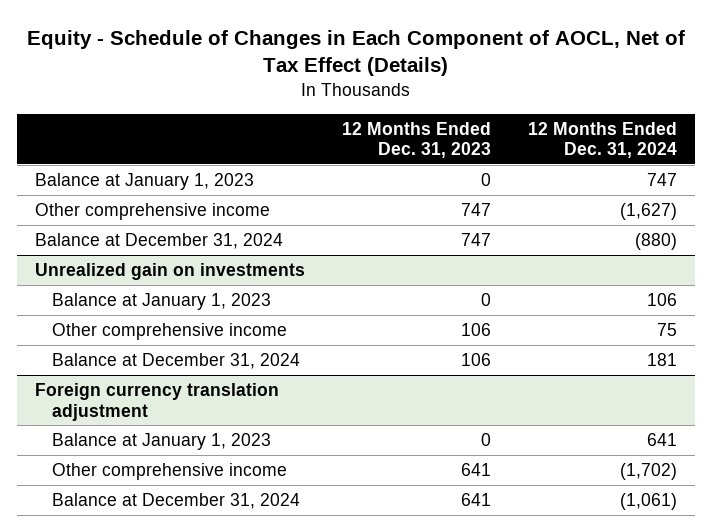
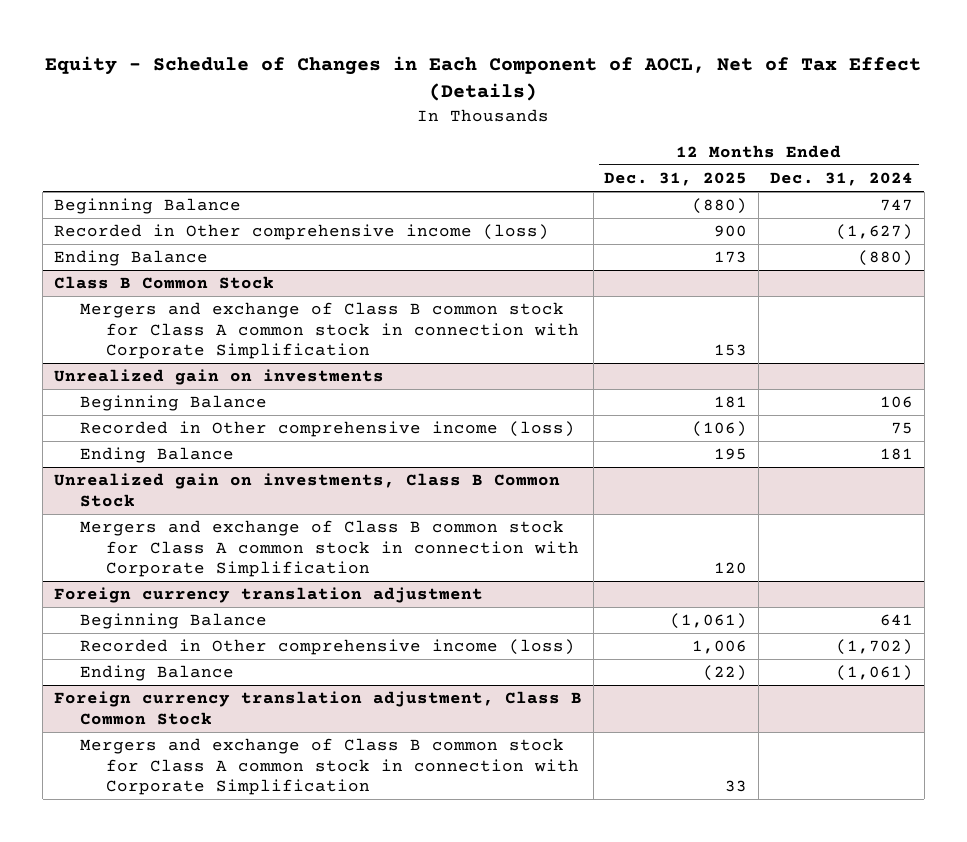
[342,121,492,159] 12 Months Ended Dec. 31, 2023 -> none
none -> [604,172,748,187] Dec. 31, 2025
[35,173,255,191] Balance at January 1, 2023 -> [53,198,241,215] Beginning Balance
[35,203,271,221] Other comprehensive income -> [53,224,549,241] Recorded in Other comprehensive income (loss)
[35,233,284,250] Balance at December 31, 2024 -> [53,250,208,267] Ending Balance
none -> [53,276,274,290] Class B Common Stock
none -> [80,302,580,360] Mergers and exchange of Class B common stock for Class A common stock in connection with Corporate Simplification
[52,293,272,311] Balance at January 1, 2023 -> [80,395,268,412] Beginning Balance
[52,323,288,341] Other comprehensive income -> [80,421,576,438] Recorded in Other comprehensive income (loss)
[52,353,301,370] Balance at December 31, 2024 -> [80,447,235,464] Ending Balance
none -> [53,473,560,507] Unrealized gain on investments, Class B Common Stock
none -> [80,520,580,578] Mergers and exchange of Class B common stock for Class A common stock in connection with Corporate Simplification
[52,433,272,451] Balance at January 1, 2023 -> [80,613,268,630] Beginning Balance
[52,463,288,481] Other comprehensive income -> [80,639,576,656] Recorded in Other comprehensive income (loss)
[52,493,301,510] Balance at December 31, 2024 -> [80,665,235,682] Ending Balance
none -> [53,691,582,725] Foreign currency translation adjustment, Class B Common Stock
none -> [80,738,580,796] Mergers and exchange of Class B common stock for Class A common stock in connection with Corporate Simplification

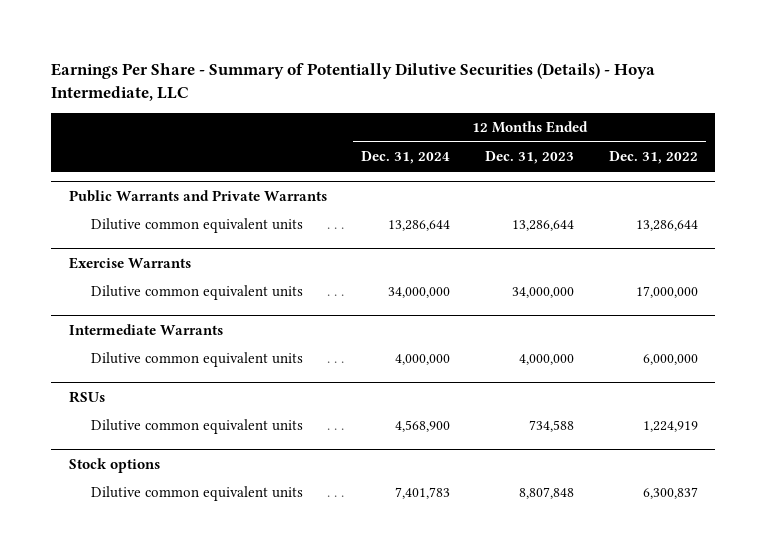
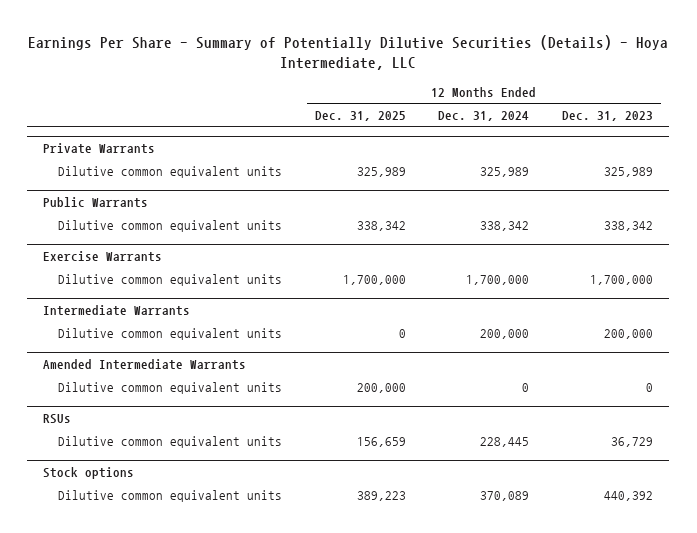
[608,151,698,165] Dec. 31, 2022 -> none
none -> [314,111,406,122] Dec. 31, 2025
[68,189,327,202] Public Warrants and Private Warrants -> [43,142,156,154] Private Warrants
[388,220,451,232] 13,286,644 -> [480,166,530,177] 325,989
[512,220,575,232] 13,286,644 -> [604,166,654,177] 325,989
none -> [43,196,149,208] Public Warrants
none -> [58,219,283,232] Dilutive common equivalent units
[388,287,451,299] 34,000,000 -> [466,274,530,285] 1,700,000
[512,287,575,299] 34,000,000 -> [590,274,654,285] 1,700,000
[395,354,451,366] 4,000,000 -> [480,328,530,339] 200,000
[519,354,575,366] 4,000,000 -> [604,328,654,339] 200,000
none -> [43,358,247,370] Amended Intermediate Warrants
none -> [58,381,283,394] Dilutive common equivalent units
[395,420,451,433] 4,568,900 -> [480,436,530,447] 228,445
[529,420,575,433] 734,588 -> [611,436,654,447] 36,729
[395,487,451,500] 7,401,783 -> [480,490,530,501] 370,089
[519,487,575,500] 8,807,848 -> [604,490,654,501] 440,392

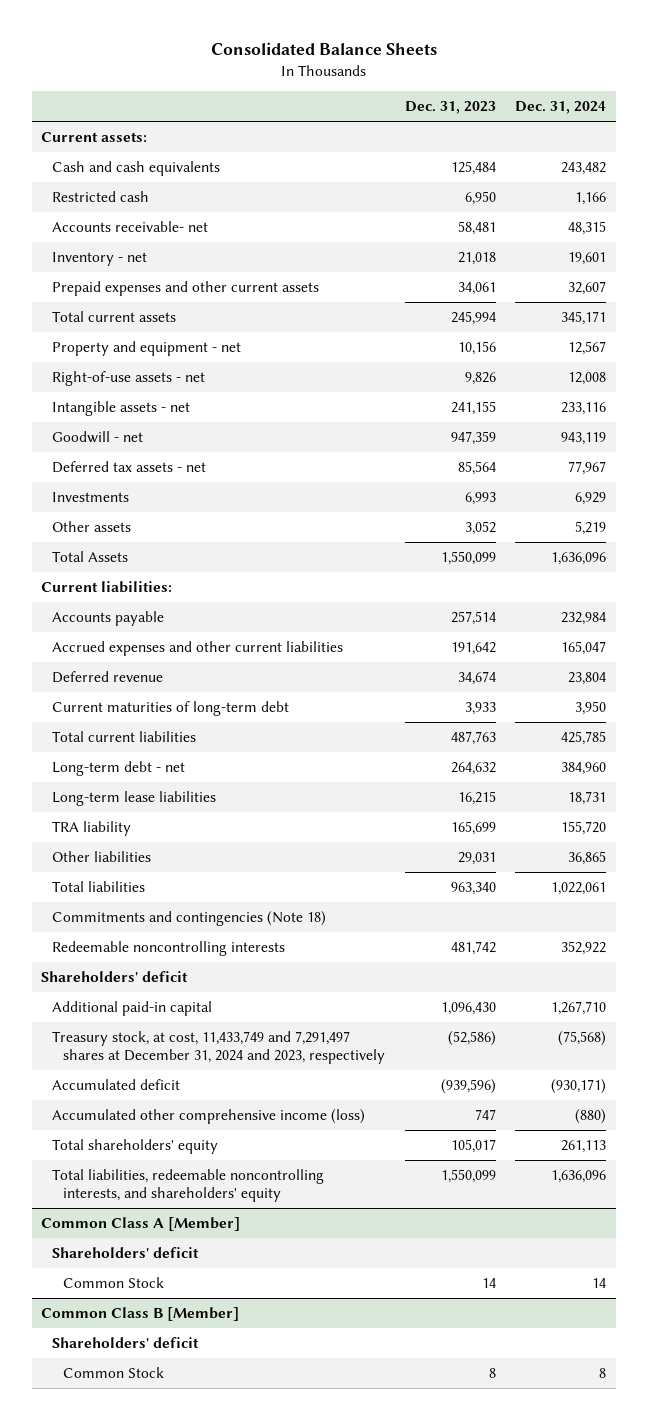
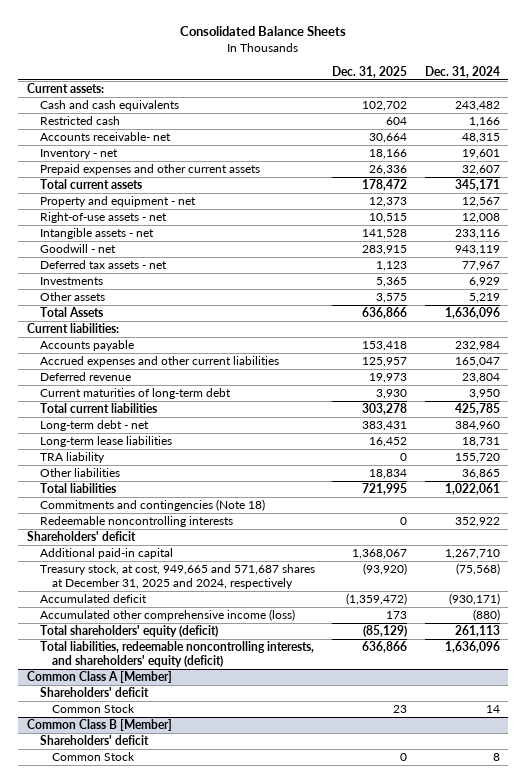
[404,101,496,115] Dec. 31, 2023 -> none
none -> [332,65,408,78] Dec. 31, 2025
[52,1030,386,1064] Treasury stock, at cost, 11,433,749 and 7,291,497 shares at December 31, 2024 and 2023, respectively -> [39,564,315,589] Treasury stock, at cost, 949,665 and 571,687 shares at December 31, 2025 and 2024, respectively
[52,1138,219,1154] Total shareholders' equity -> [39,625,218,638] Total shareholders' equity (deficit)
[52,1168,325,1202] Total liabilities, redeemable noncontrolling interests, and shareholders' equity -> [39,641,314,667] Total liabilities, redeemable noncontrolling interests, and shareholders' equity (deficit)

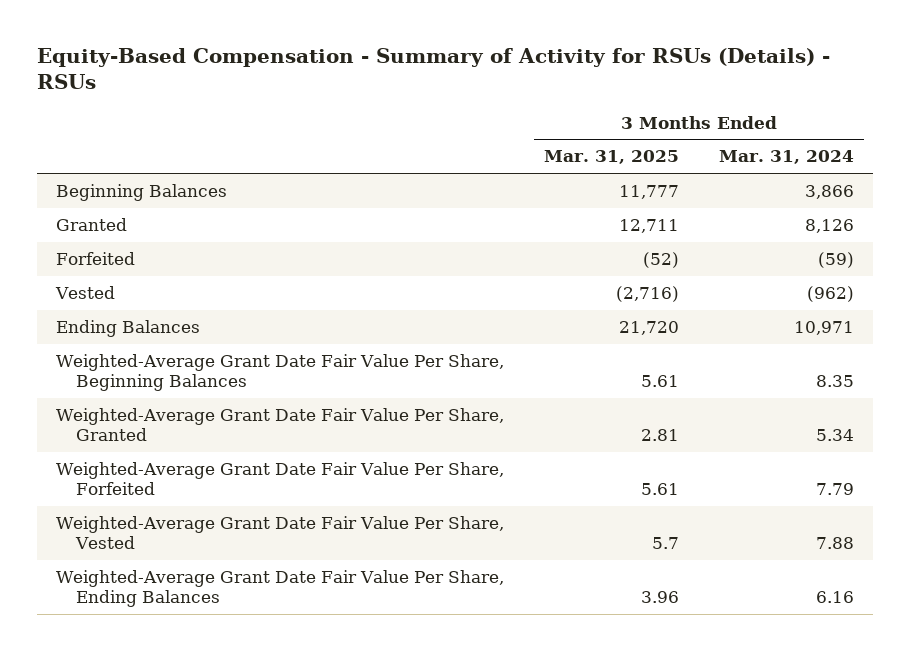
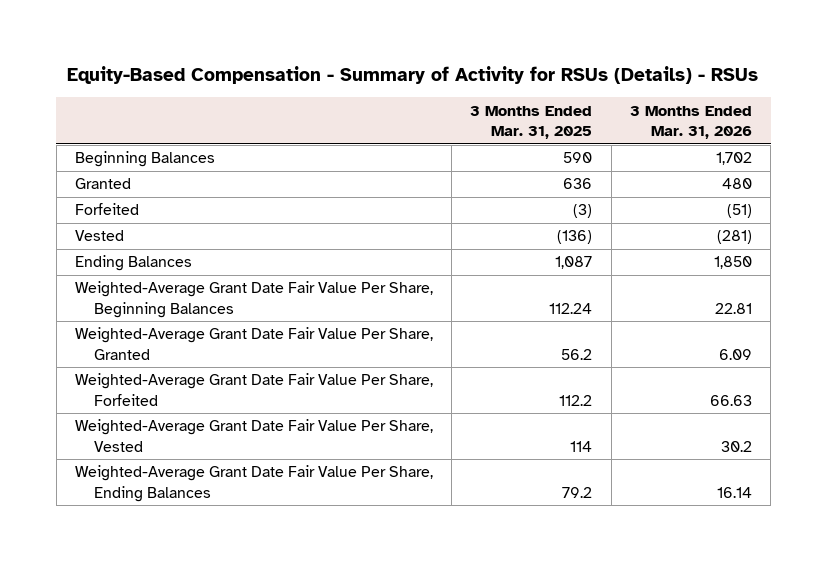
[718,150,854,165] Mar. 31, 2024 -> none
none -> [629,105,752,140] 3 Months Ended Mar. 31, 2026
[618,184,679,199] 11,777 -> [563,152,593,164] 590
[618,218,679,233] 12,711 -> [563,178,593,190] 636
[642,251,679,268] (52) -> [573,204,593,219] (3)
[615,285,679,302] (2,716) -> [557,230,593,245] (136)
[618,320,679,335] 21,720 -> [555,256,593,270] 1,087
[640,375,679,388] 5.61 -> [549,302,593,314] 112.24
[640,429,679,442] 2.81 -> [561,348,593,360] 56.2
[640,483,679,496] 5.61 -> [559,394,593,406] 112.2
[651,537,679,550] 5.7 -> [570,440,593,452] 114
[640,591,679,604] 3.96 -> [562,486,593,498] 79.2

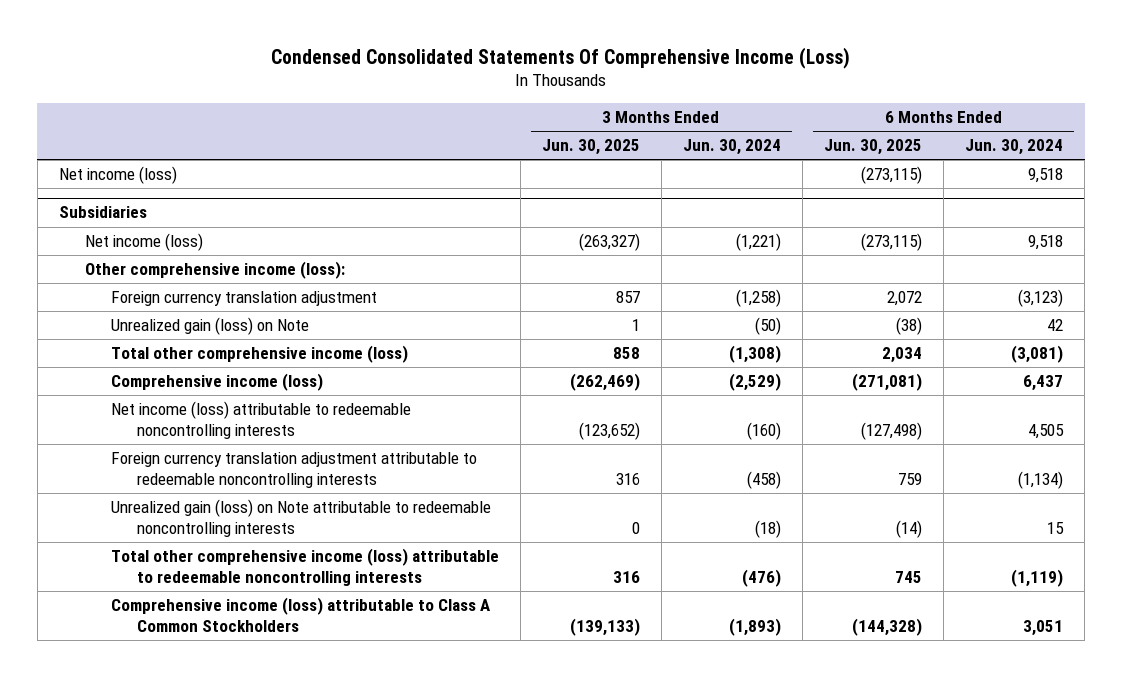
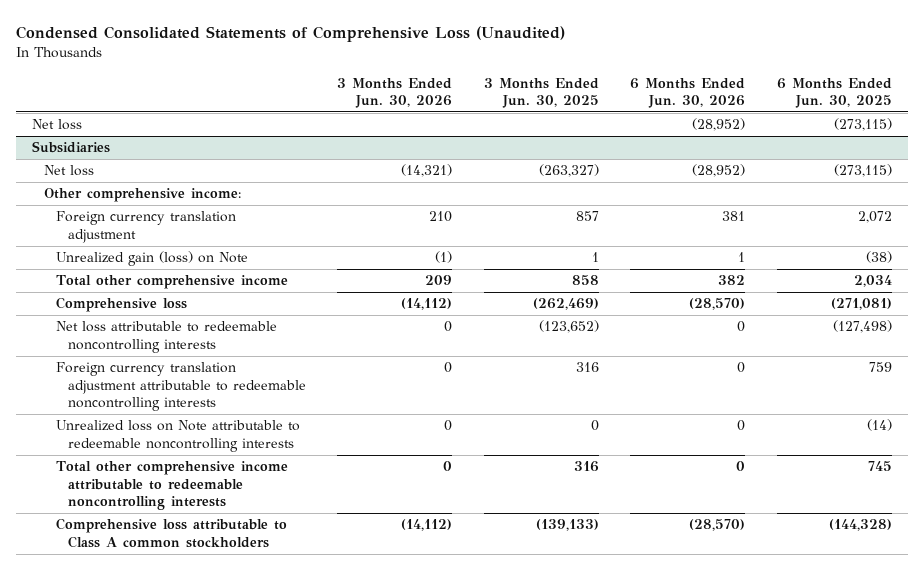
[271,46,851,69] Condensed Consolidated Statements Of Comprehensive Income (Loss) -> [16,26,566,43] Condensed Consolidated Statements of Comprehensive Loss (Unaudited)
[682,139,781,156] Jun. 30, 2024 -> none
[965,139,1064,156] Jun. 30, 2024 -> none
none -> [337,77,453,109] 3 Months Ended Jun. 30, 2026
none -> [630,77,746,109] 6 Months Ended Jun. 30, 2026
[58,165,177,184] Net income (loss) -> [32,119,83,131] Net loss
[84,232,203,251] Net income (loss) -> [43,165,94,177] Net loss
[84,260,345,279] Other comprehensive income (loss): -> [43,188,241,203] Other comprehensive income:
[110,344,408,363] Total other comprehensive income (loss) -> [55,275,288,290] Total other comprehensive income
[110,372,323,391] Comprehensive income (loss) -> [55,297,187,313] Comprehensive loss
[110,400,411,439] Net income (loss) attributable to redeemable noncontrolling interests -> [55,321,277,353] Net loss attributable to redeemable noncontrolling interests
[110,498,491,537] Unrealized gain (loss) on Note attributable to redeemable noncontrolling interests -> [55,420,300,452] Unrealized loss on Note attributable to redeemable noncontrolling interests
[110,547,499,586] Total other comprehensive income (loss) attributable to redeemable noncontrolling interests -> [55,461,288,511] Total other comprehensive income attributable to redeemable noncontrolling interests
[110,596,490,632] Comprehensive income (loss) attributable to Class A Common Stockholders -> [55,518,287,548] Comprehensive loss attributable to Class A common stockholders

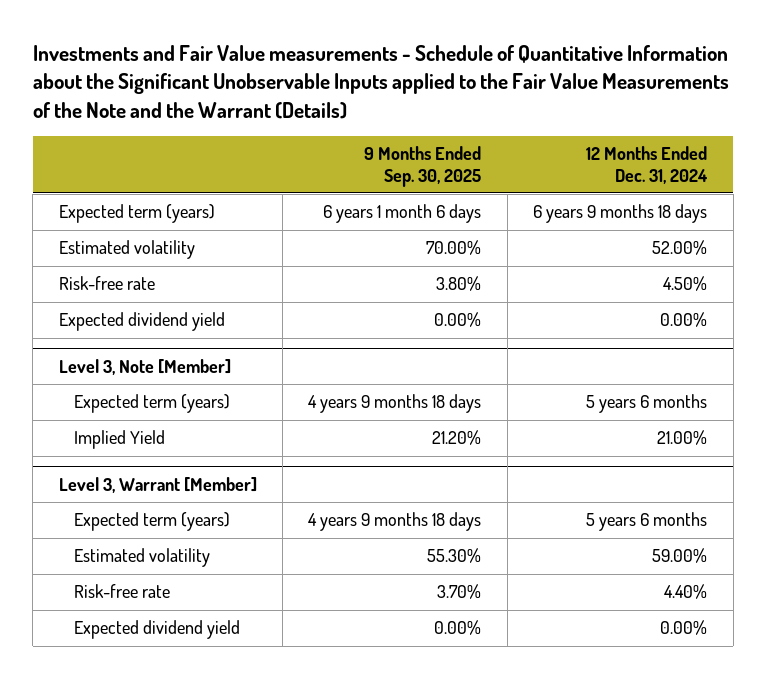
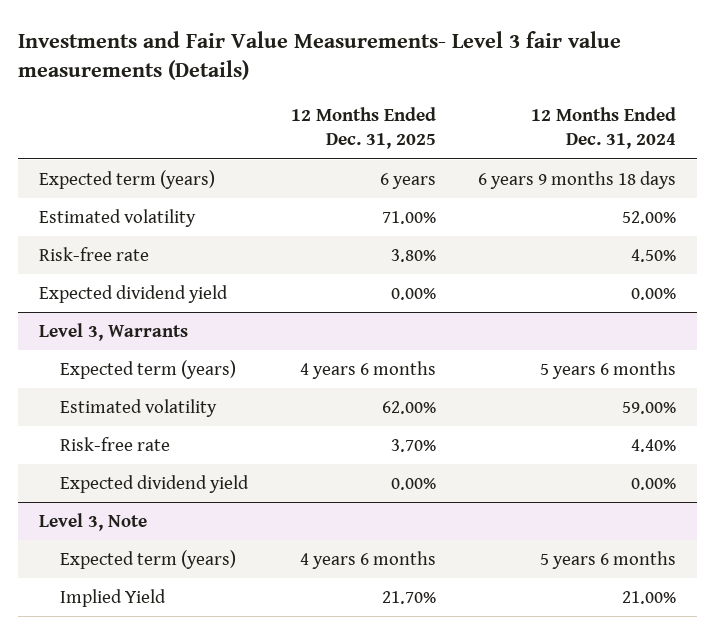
[32,45,729,119] Investments and Fair Value measurements - Schedule of Quantitative Information about the Significant Unobservable Inputs applied to the Fair Value Measurements of the Note and the Warrant (Details) -> [18,30,622,81] Investments and Fair Value Measurements- Level 3 fair value measurements (Details)
[364,146,482,187] 9 Months Ended Sep. 30, 2025 -> none
none -> [290,107,436,150] 12 Months Ended Dec. 31, 2025
[58,359,231,376] Level 3, Note [Member] -> none
[73,394,230,414] Expected term (years) -> none
[73,430,165,450] Implied Yield -> none
[58,477,257,494] Level 3, Warrant [Member] -> [39,323,189,342] Level 3, Warrants
none -> [39,513,148,532] Level 3, Note
none -> [60,550,237,570] Expected term (years)
none -> [60,589,167,608] Implied Yield

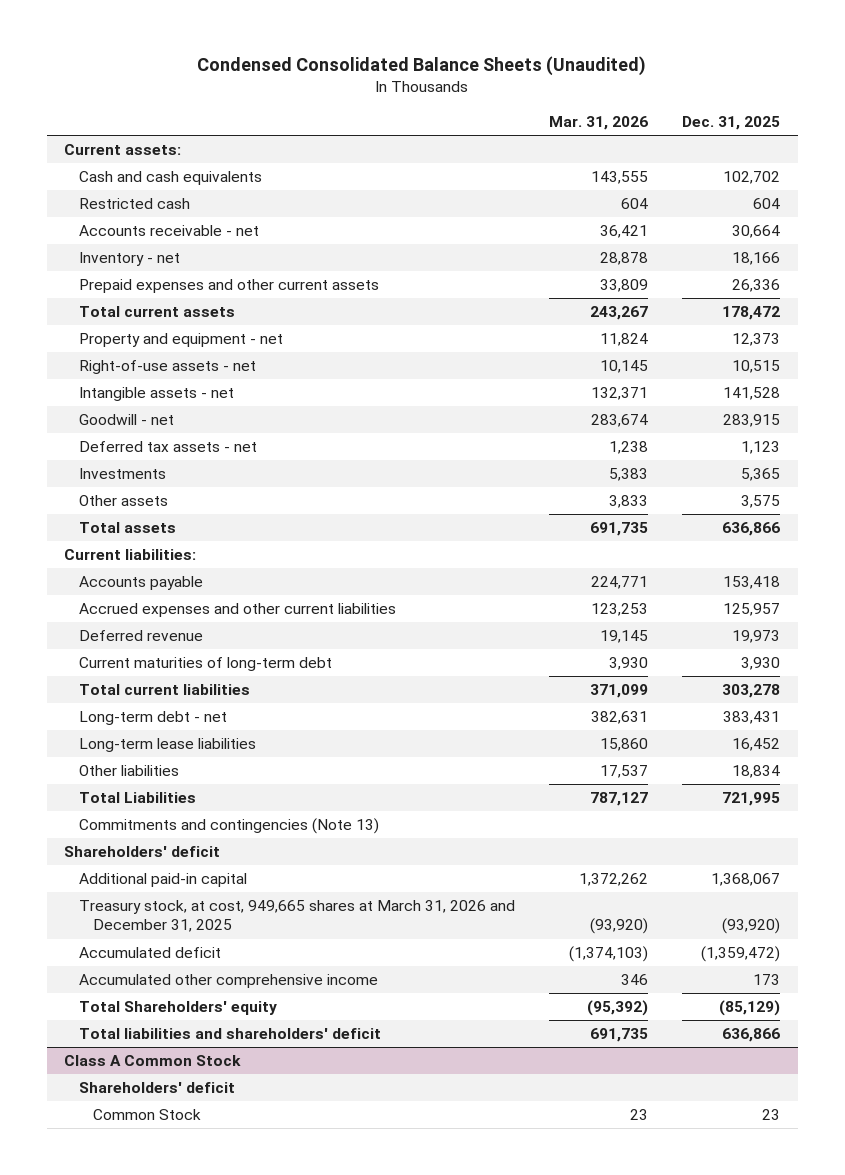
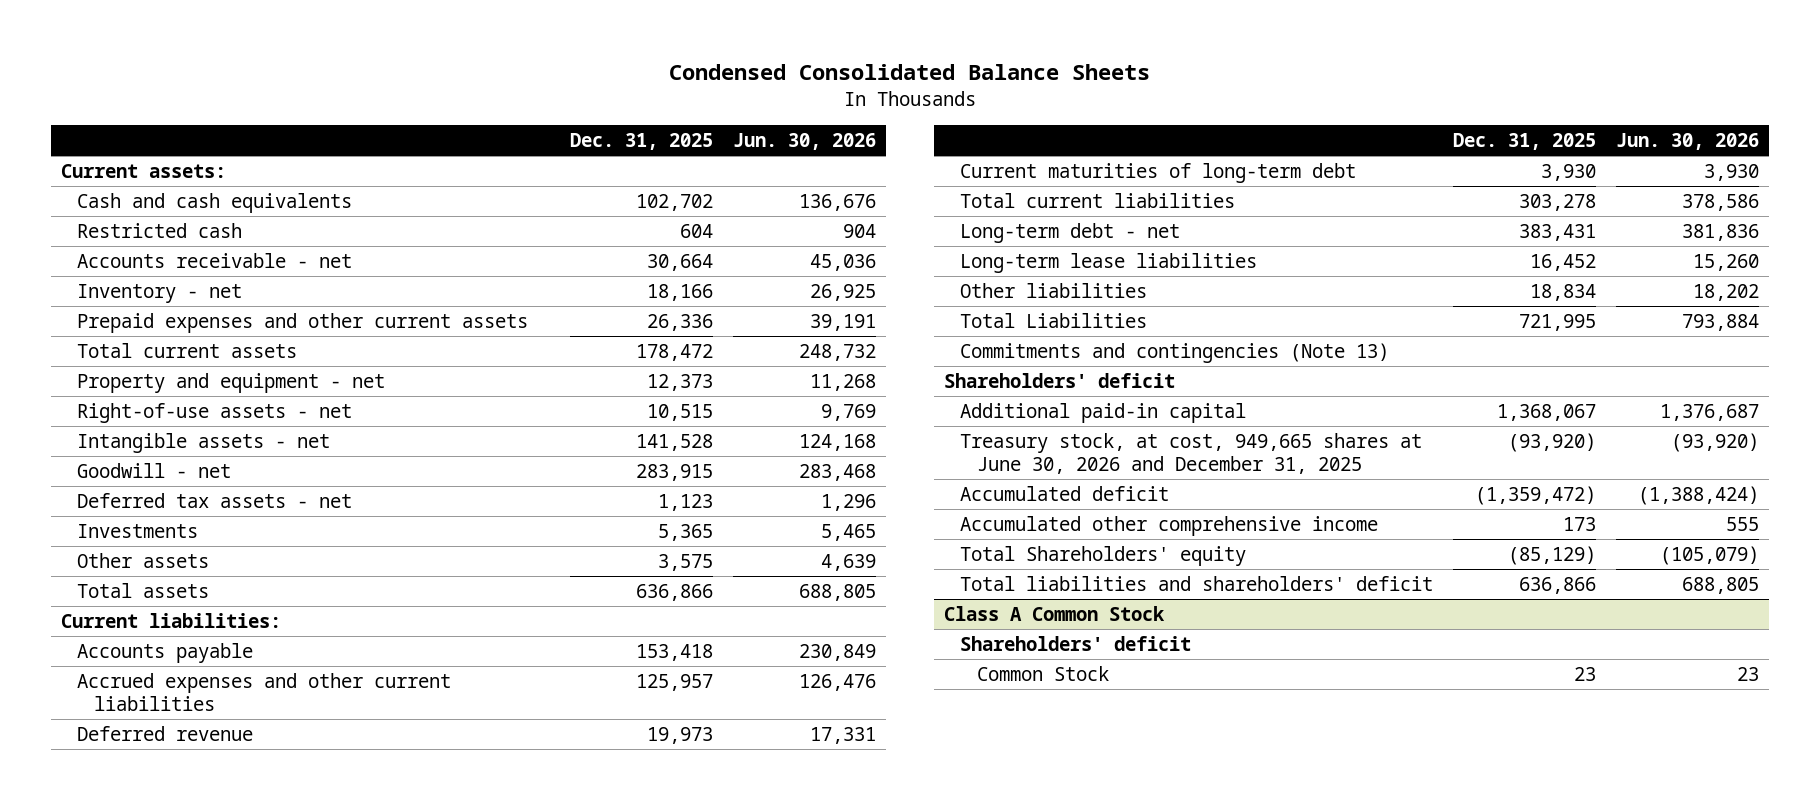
[197,56,647,77] Condensed Consolidated Balance Sheets (Unaudited) -> [669,64,1151,81] Condensed Consolidated Balance Sheets
[549,116,649,131] Mar. 31, 2026 -> none
none -> [733,132,877,150] Jun. 30, 2026
[78,900,515,933] Treasury stock, at cost, 949,665 shares at March 31, 2026 and December 31, 2025 -> [960,432,1423,474] Treasury stock, at cost, 949,665 shares at June 30, 2026 and December 31, 2025

